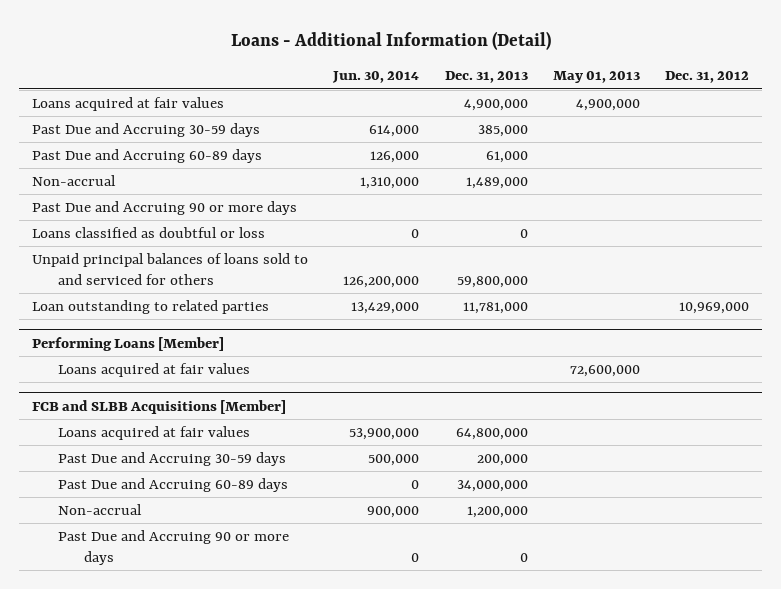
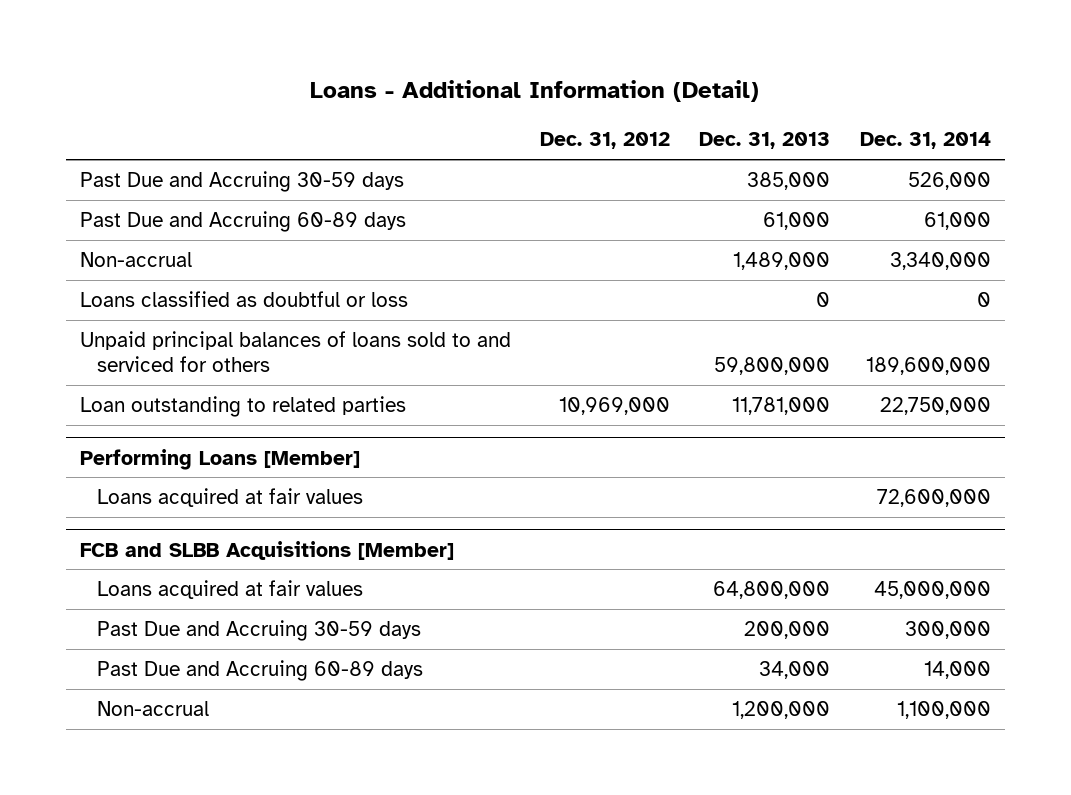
[332,71,420,84] Jun. 30, 2014 -> none
[553,71,641,84] May 01, 2013 -> none
none -> [859,132,991,150] Dec. 31, 2014
[31,96,224,111] Loans acquired at fair values -> none
[31,200,297,215] Past Due and Accruing 90 or more days -> none
[456,479,528,492] 34,000,000 -> [759,661,831,680] 34,000
[57,529,289,566] Past Due and Accruing 90 or more days -> none

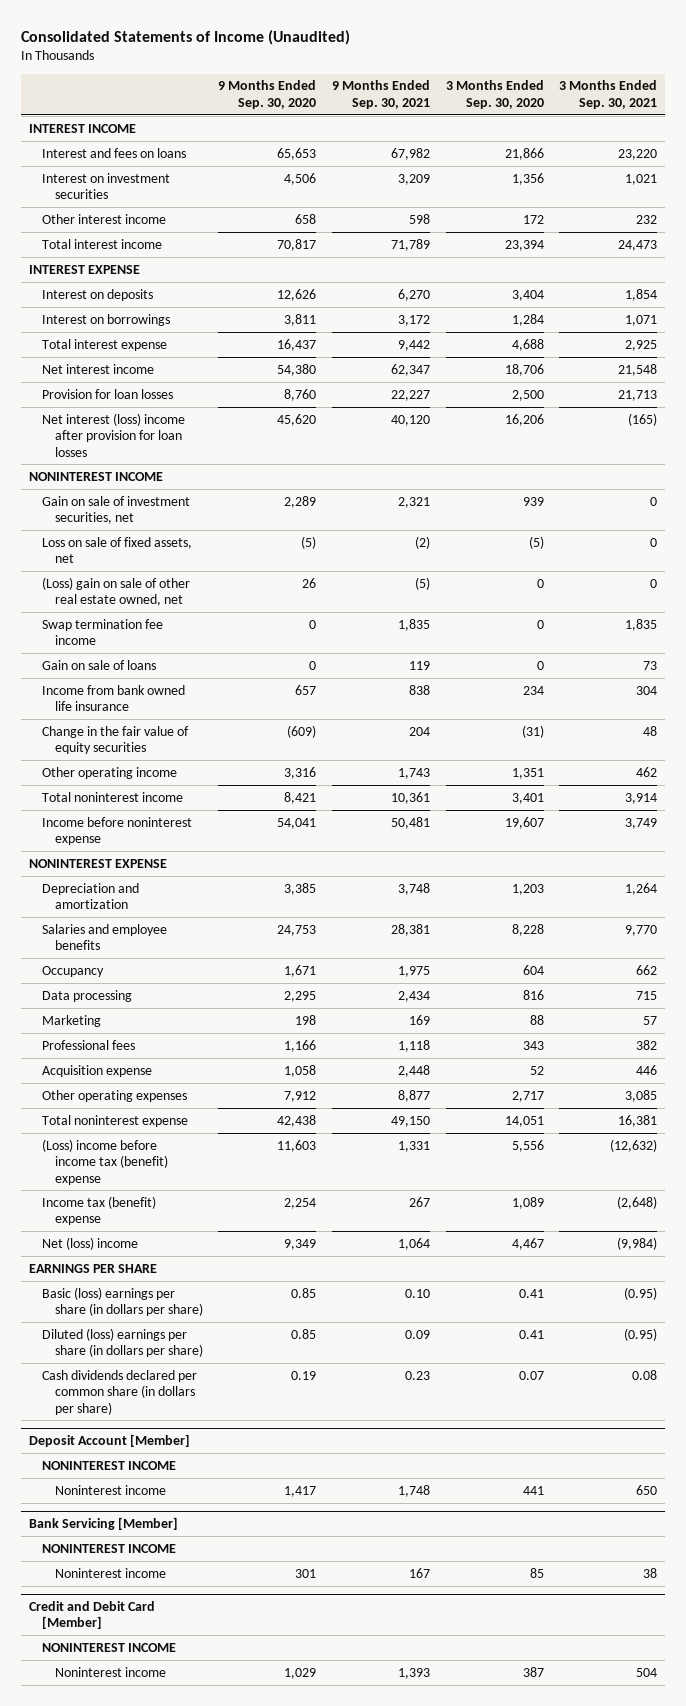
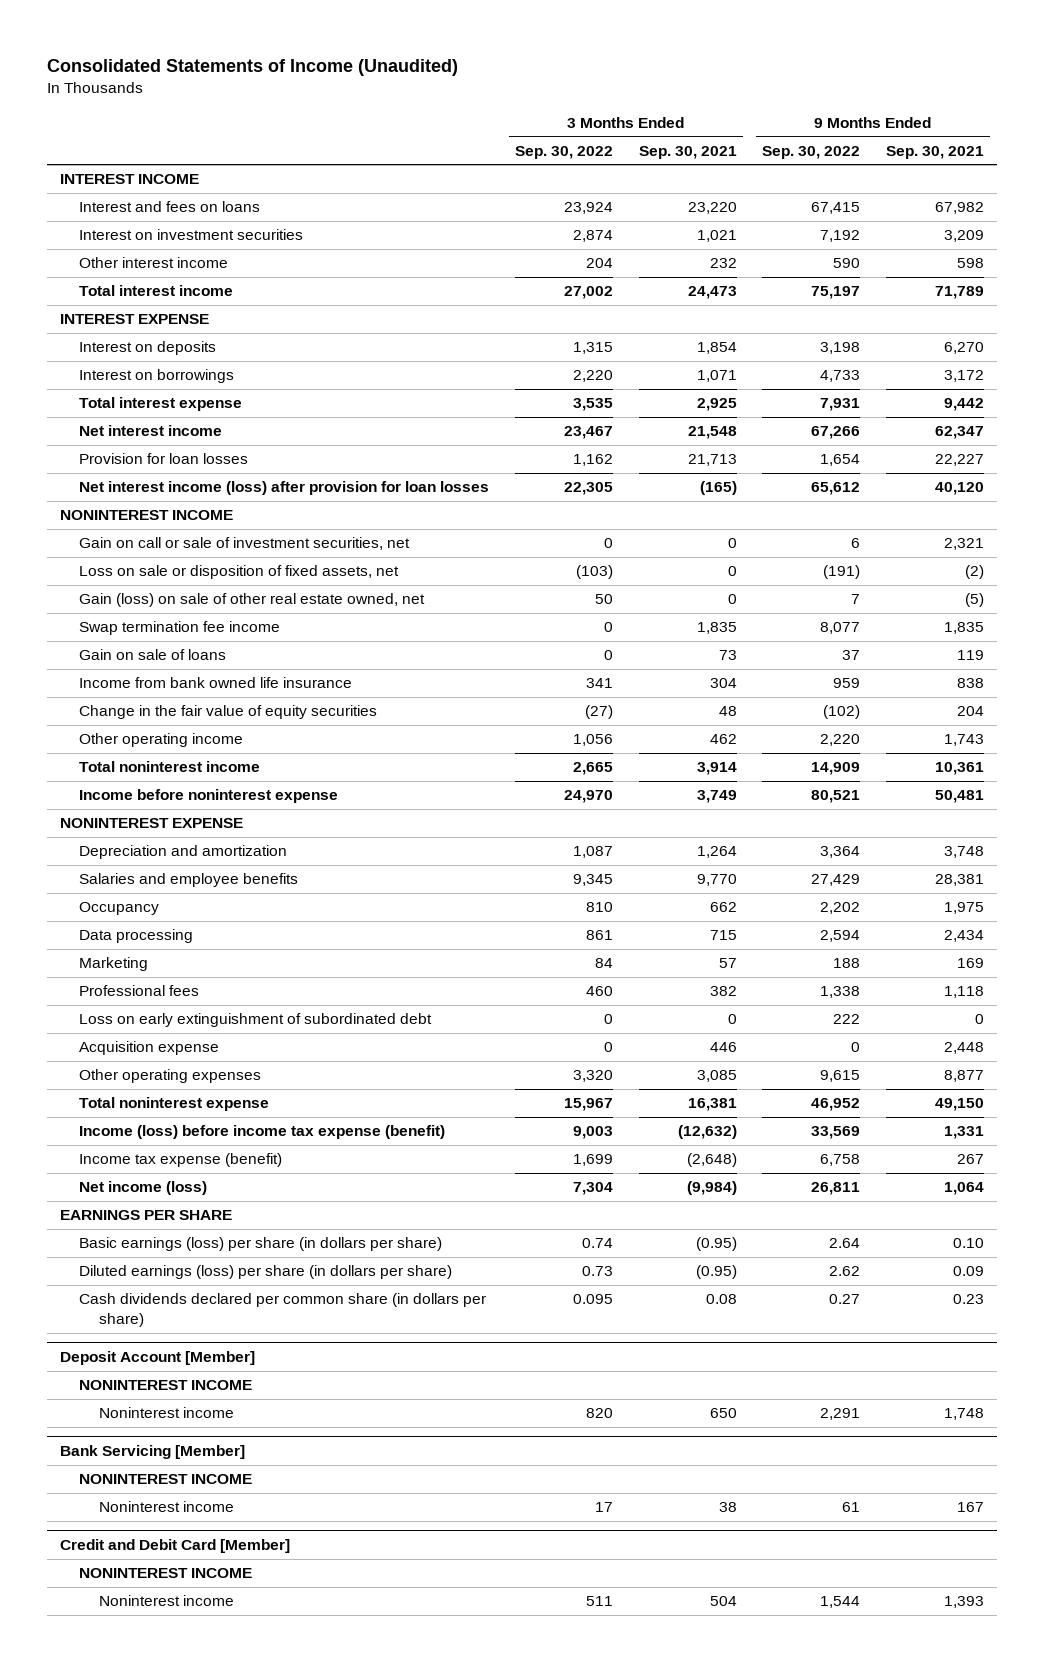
[218,80,317,109] 9 Months Ended Sep. 30, 2020 -> none
[445,80,544,109] 3 Months Ended Sep. 30, 2020 -> none
none -> [515,145,614,159] Sep. 30, 2022
none -> [762,145,861,159] Sep. 30, 2022
[41,412,185,457] Net interest (loss) income after provision for loan losses -> [79,481,490,496] Net interest income (loss) after provision for loan losses
[41,495,190,525] Gain on sale of investment securities, net -> [79,537,411,551] Gain on call or sale of investment securities, net
[41,536,192,564] Loss on sale of fixed assets, net -> [79,565,400,580] Loss on sale or disposition of fixed assets, net
[41,576,190,607] (Loss) gain on sale of other real estate owned, net -> [79,593,426,608] Gain (loss) on sale of other real estate owned, net
none -> [79,1013,433,1028] Loss on early extinguishment of subordinated debt
[41,1138,168,1185] (Loss) income before income tax (benefit) expense -> [79,1125,446,1140] Income (loss) before income tax expense (benefit)
[41,1195,156,1226] Income tax (benefit) expense -> [79,1153,283,1168] Income tax expense (benefit)
[41,1236,138,1250] Net (loss) income -> [79,1181,208,1196] Net income (loss)
[41,1286,203,1317] Basic (loss) earnings per share (in dollars per share) -> [79,1237,443,1252] Basic earnings (loss) per share (in dollars per share)
[41,1327,203,1358] Diluted (loss) earnings per share (in dollars per share) -> [79,1265,453,1280] Diluted earnings (loss) per share (in dollars per share)

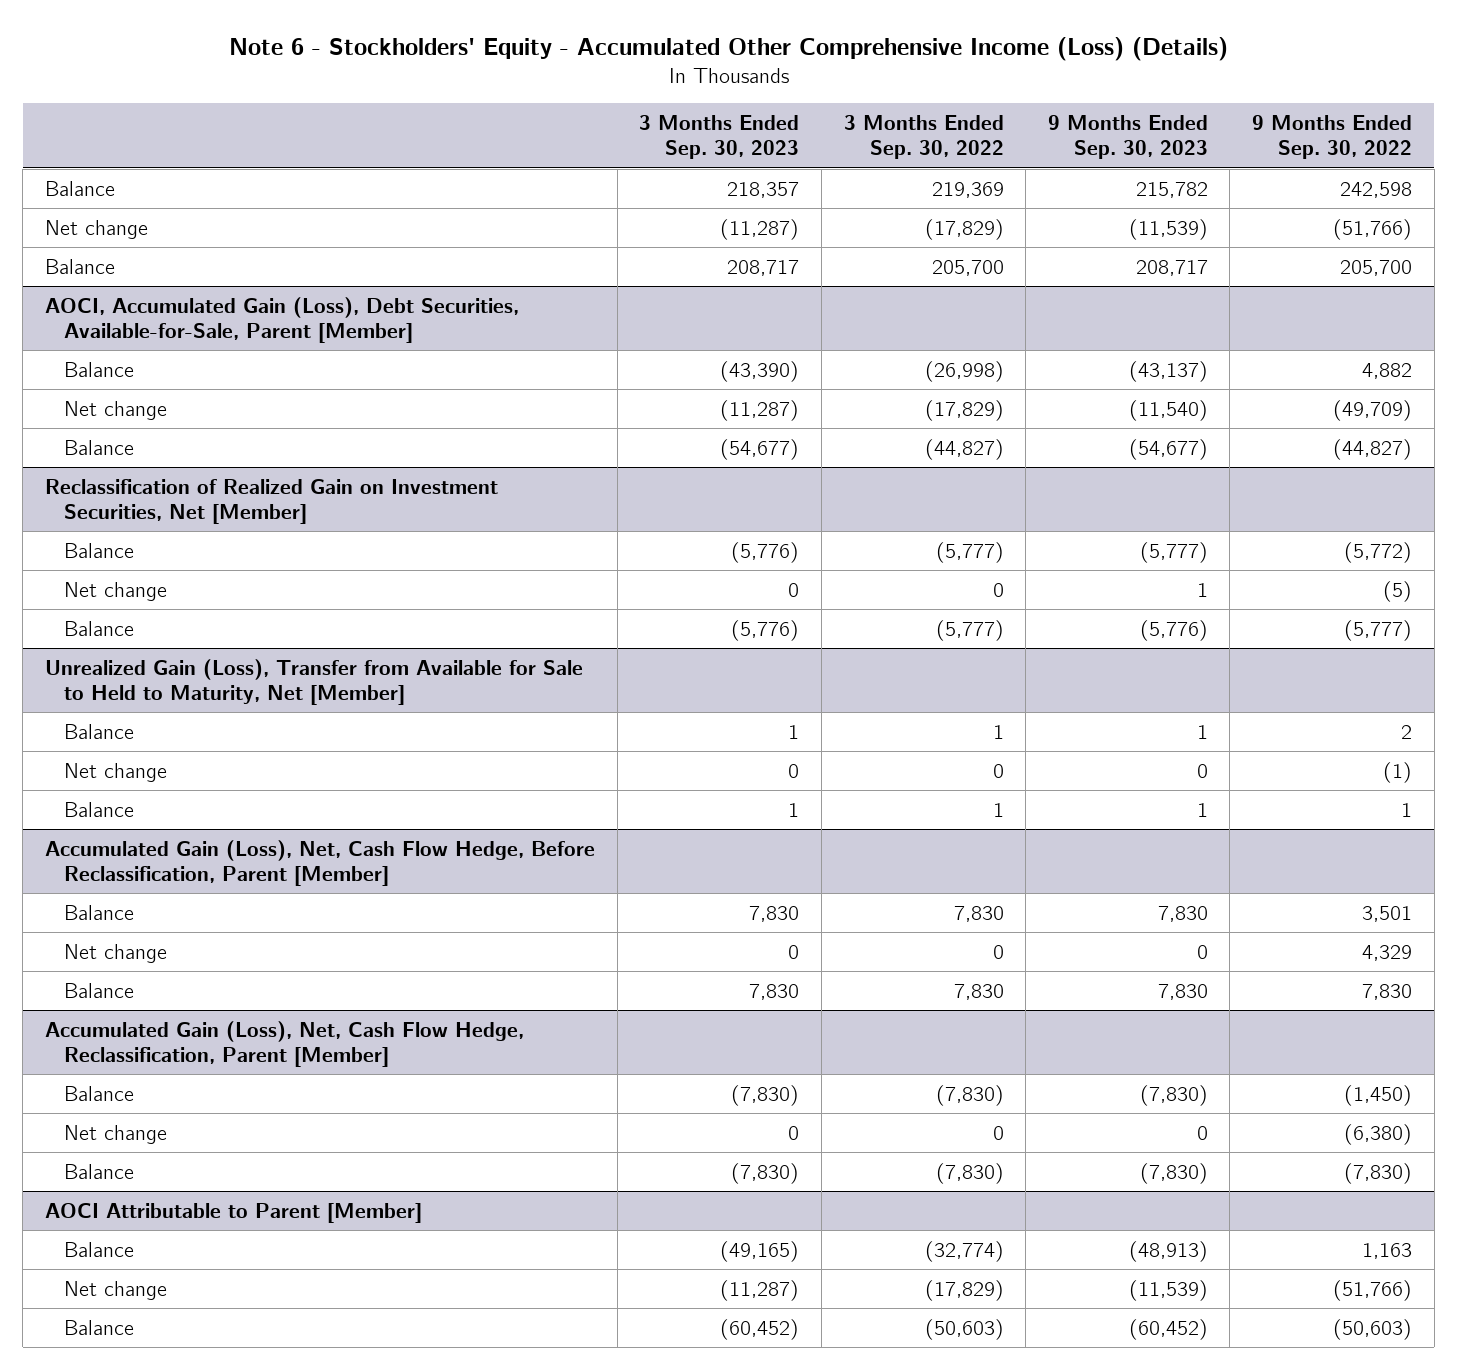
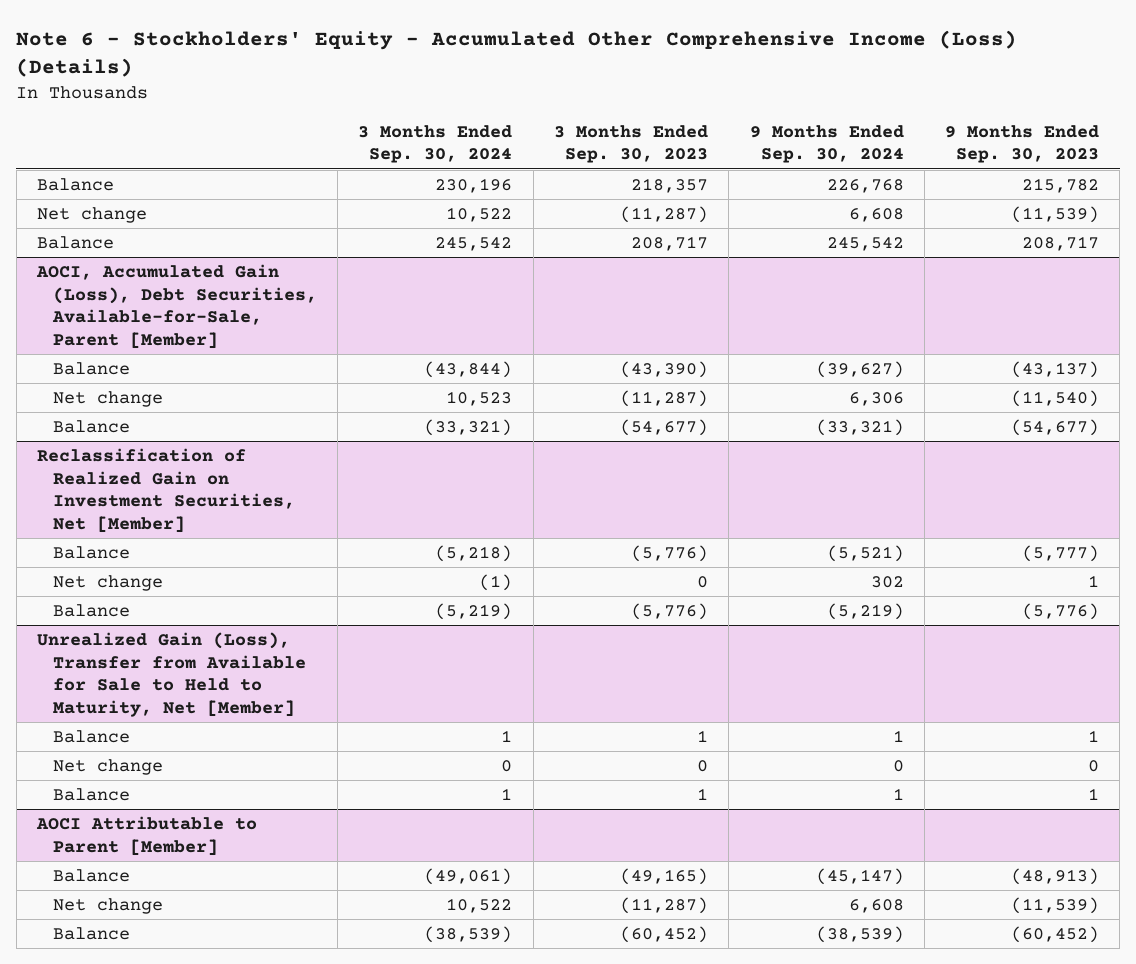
[843,115,1004,160] 3 Months Ended Sep. 30, 2022 -> none
[1252,115,1413,160] 9 Months Ended Sep. 30, 2022 -> none
none -> [358,124,513,164] 3 Months Ended Sep. 30, 2024
none -> [749,124,904,164] 9 Months Ended Sep. 30, 2024
[45,839,596,886] Accumulated Gain (Loss), Net, Cash Flow Hedge, Before Reclassification, Parent [Member] -> none
[64,904,135,920] Balance -> none
[64,943,168,963] Net change -> none
[64,982,135,998] Balance -> none
[45,1020,525,1067] Accumulated Gain (Loss), Net, Cash Flow Hedge, Reclassification, Parent [Member] -> none
[64,1085,135,1101] Balance -> none
[64,1124,168,1144] Net change -> none
[64,1163,135,1179] Balance -> none

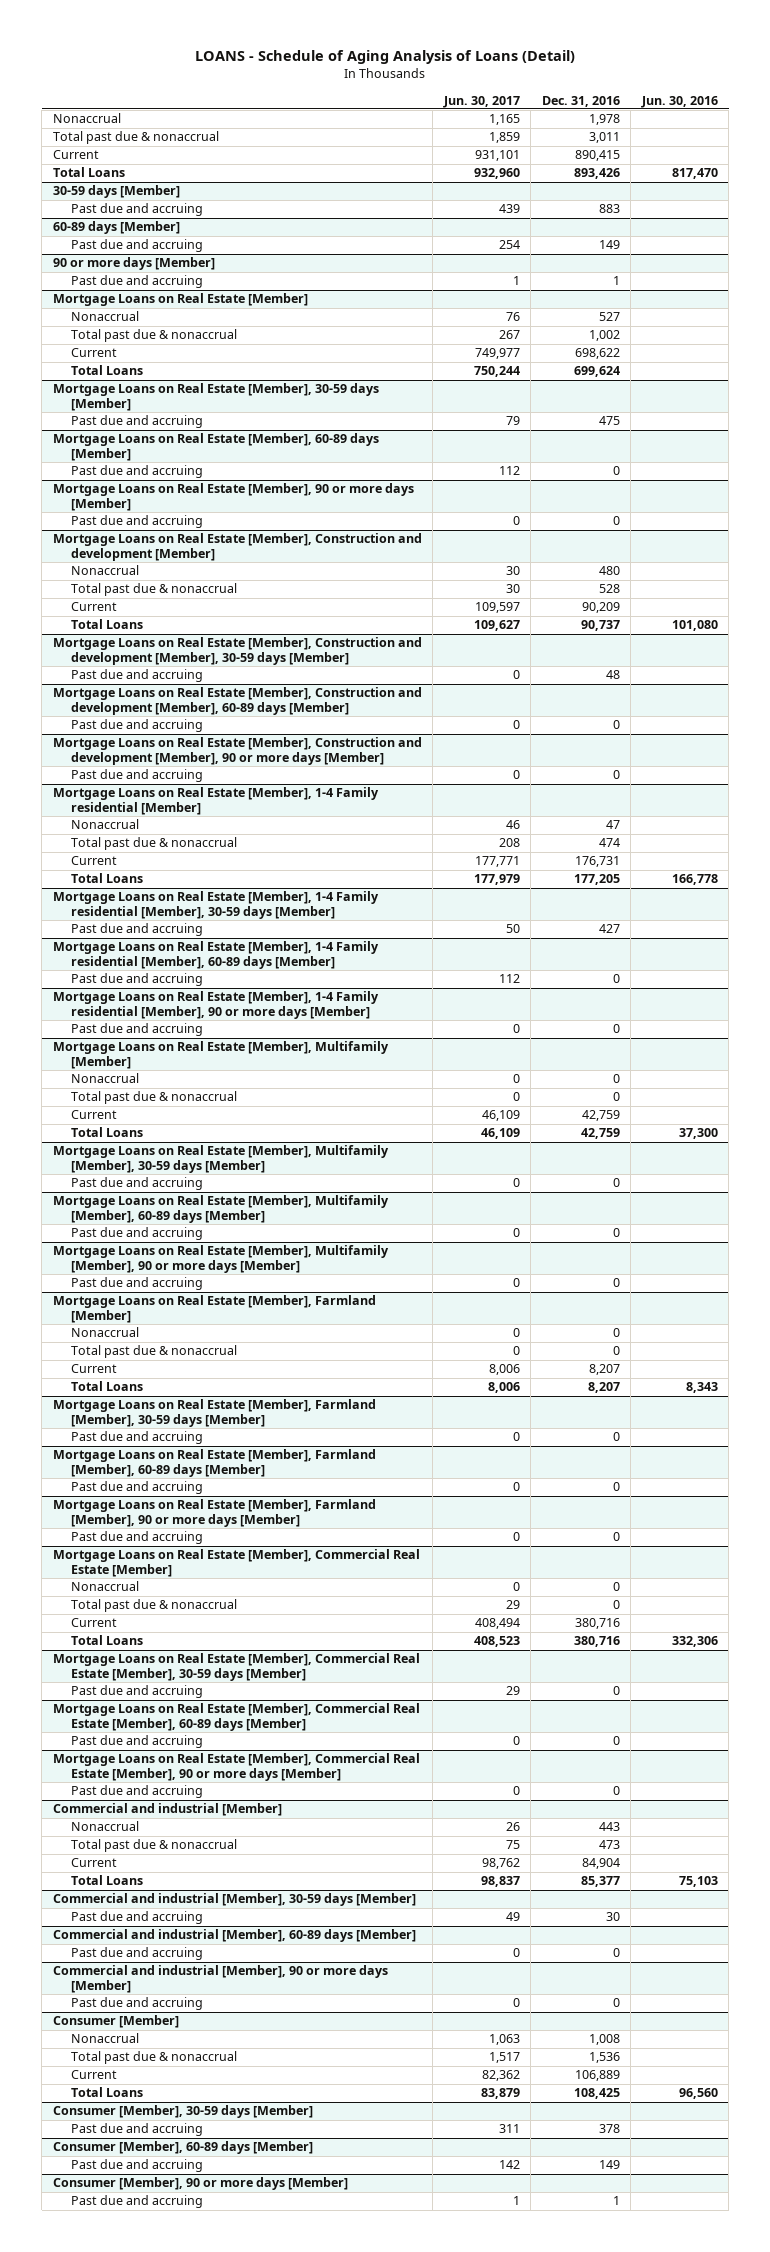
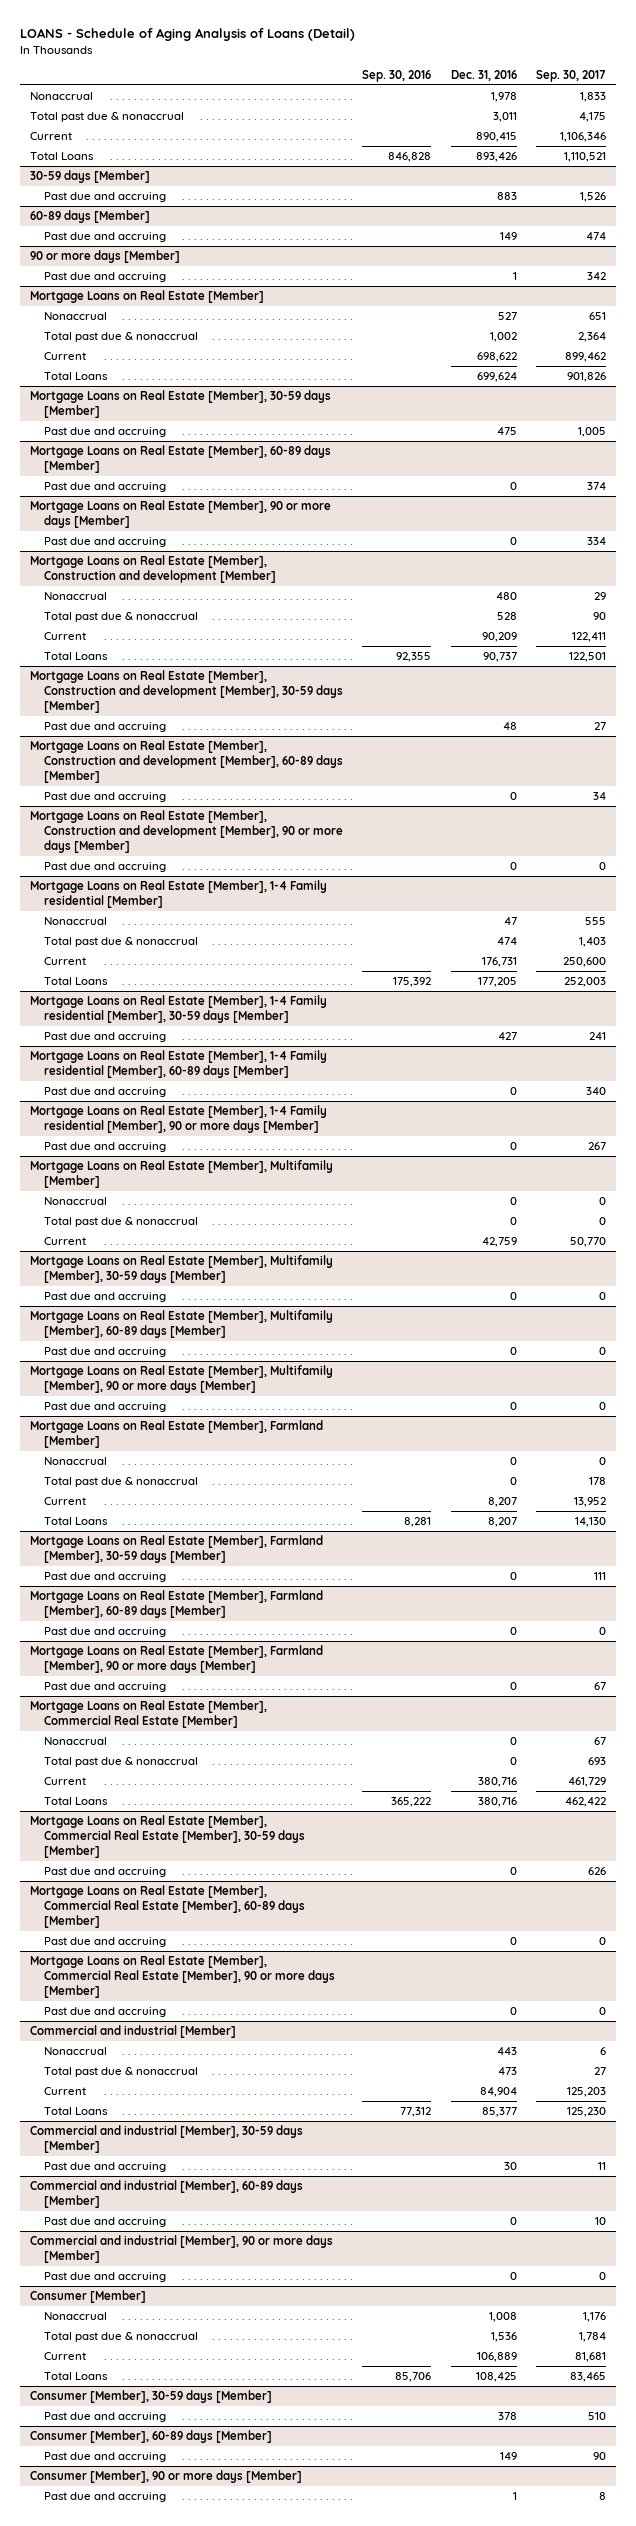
[442,95,520,108] Jun. 30, 2017 -> none
[640,95,718,108] Jun. 30, 2016 -> none
none -> [362,70,432,83] Sep. 30, 2016
none -> [535,70,606,83] Sep. 30, 2017
[71,1127,144,1138] Total Loans -> none

